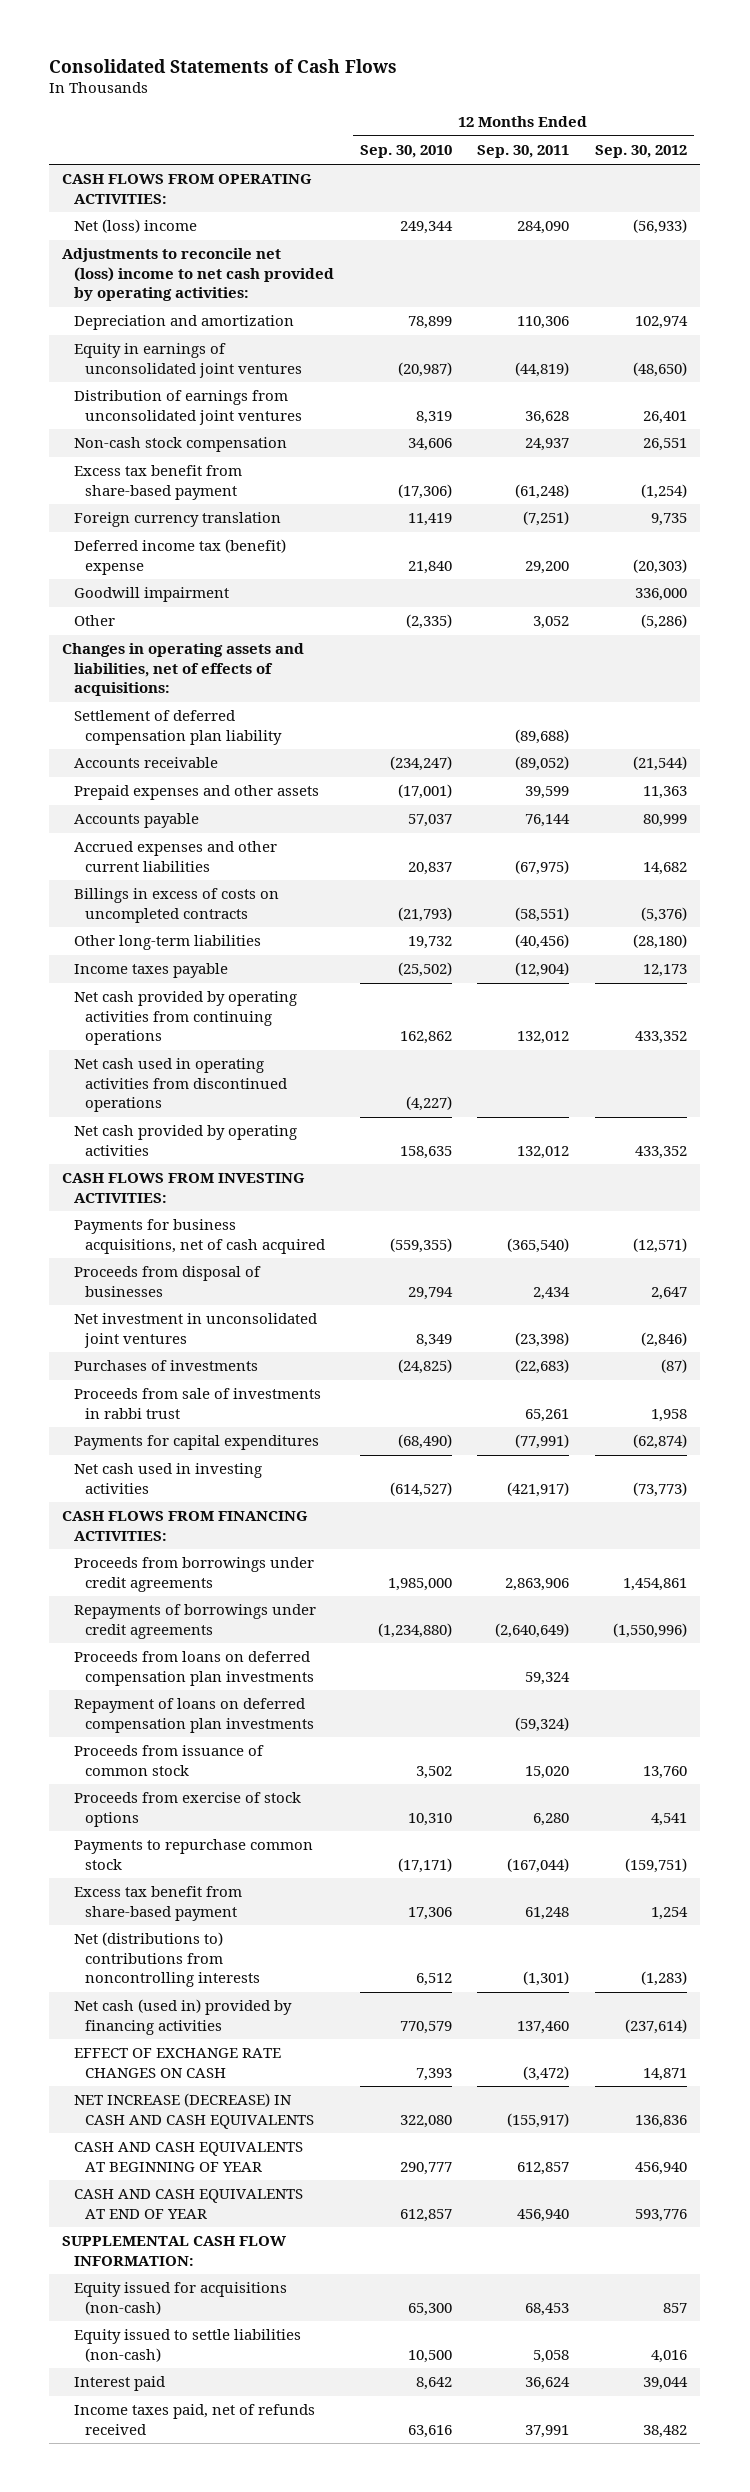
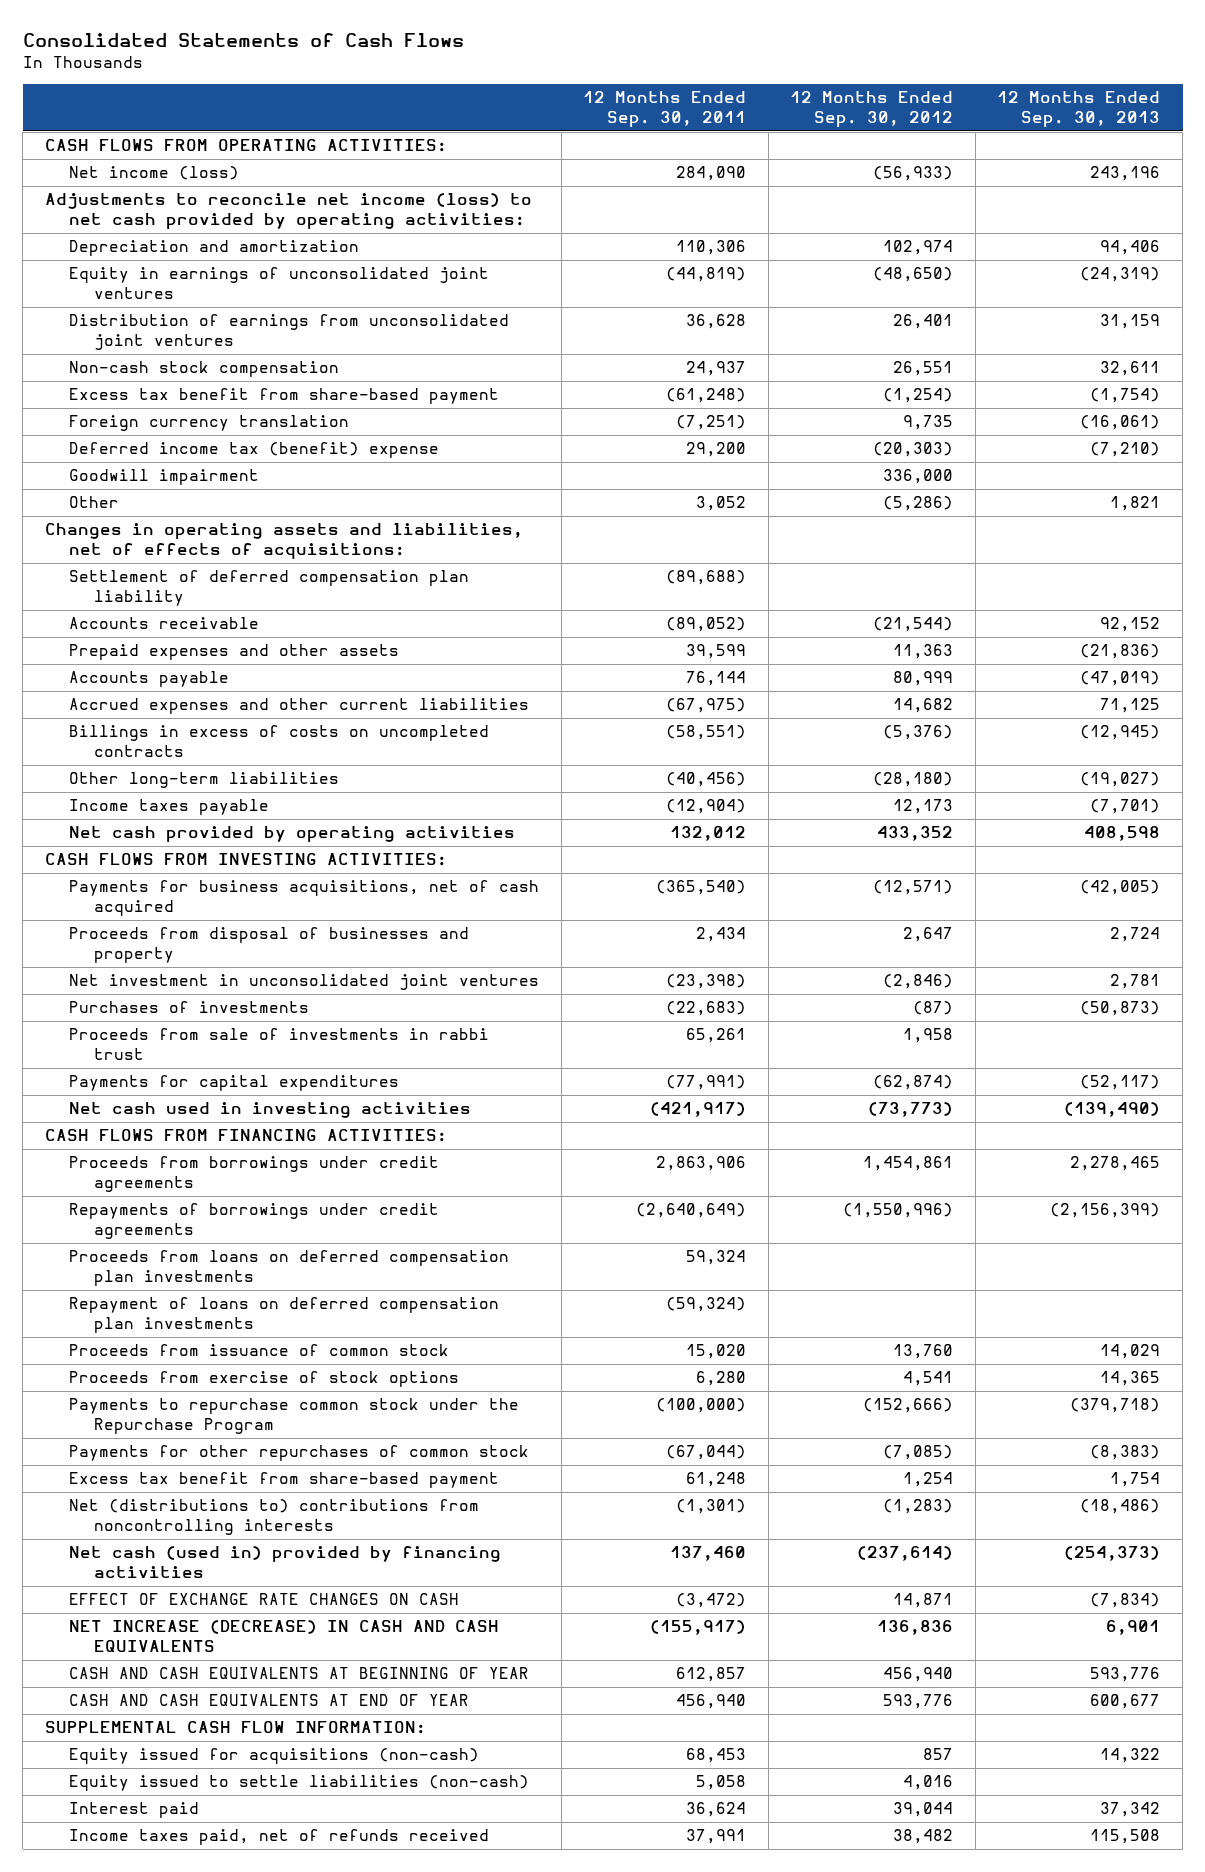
[359,145,452,159] Sep. 30, 2010 -> none
none -> [997,91,1161,128] 12 Months Ended Sep. 30, 2013
[73,219,197,234] Net (loss) income -> [69,166,240,181] Net income (loss)
[62,248,334,302] Adjustments to reconcile net (loss) income to net cash provided by operating activities: -> [44,193,532,230] Adjustments to reconcile net income (loss) to net cash provided by operating activities:
[73,991,297,1046] Net cash provided by operating activities from continuing operations -> none
[73,1058,288,1113] Net cash used in operating activities from discontinued operations -> none
[73,1266,261,1297] Proceeds from disposal of businesses -> [69,927,470,964] Proceeds from disposal of businesses and property
[73,1839,313,1870] Payments to repurchase common stock -> [69,1398,520,1435] Payments to repurchase common stock under the Repurchase Program
[507,1857,570,1873] (167,044) -> [656,1398,747,1414] (100,000)
[625,1857,688,1873] (159,751) -> [863,1398,954,1414] (152,666)
none -> [69,1445,530,1462] Payments for other repurchases of common stock

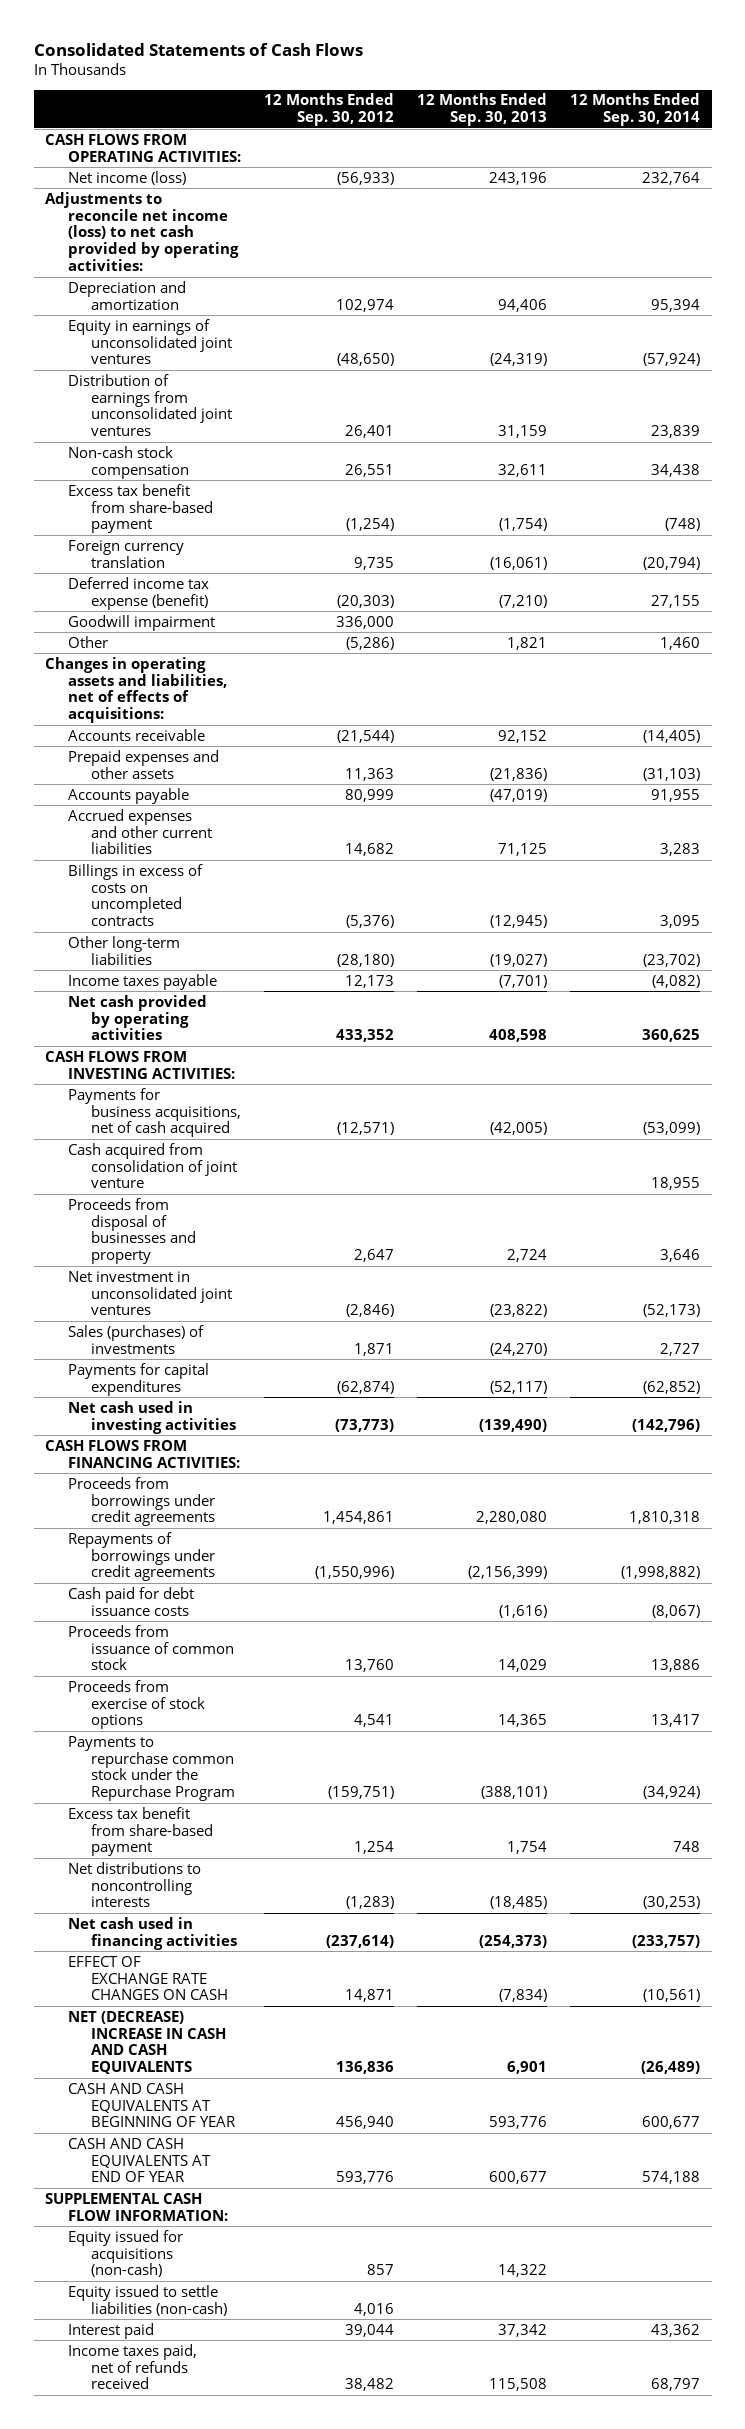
[583,91,747,128] 12 Months Ended Sep. 30, 2011 -> none
none -> [570,93,701,127] 12 Months Ended Sep. 30, 2014
[69,442,440,459] Deferred income tax (benefit) expense -> [67,576,209,610] Deferred income tax expense (benefit)
[69,570,470,607] Settlement of deferred compensation plan liability -> none
none -> [67,1142,237,1189] Cash acquired from consolidation of joint venture
[69,1028,490,1061] Proceeds from sale of investments in rabbi trust -> none
[1110,974,1161,990] 2,781 -> [490,1304,548,1318] (23,822)
[69,1001,310,1014] Purchases of investments -> [67,1324,204,1354] Sales (purchases) of investments
[913,1001,954,1016] (87) -> [354,1342,395,1356] 1,871
[1080,1001,1161,1017] (50,873) -> [490,1342,548,1356] (24,270)
[1070,1156,1161,1172] 2,278,465 -> [476,1511,548,1525] 2,280,080
[69,1250,510,1287] Proceeds from loans on deferred compensation plan investments -> none
[69,1297,500,1334] Repayment of loans on deferred compensation plan investments -> none
none -> [67,1586,194,1616] Cash paid for debt issuance costs
[69,1445,530,1462] Payments for other repurchases of common stock -> none
[863,1398,954,1414] (152,666) -> [328,1786,395,1800] (159,751)
[1070,1398,1161,1414] (379,718) -> [481,1786,548,1800] (388,101)
[69,1499,480,1536] Net (distributions to) contributions from noncontrolling interests -> [67,1861,201,1908] Net distributions to noncontrolling interests
[1080,1499,1161,1515] (18,486) -> [490,1896,548,1910] (18,485)
[69,1546,502,1579] Net cash (used in) provided by financing activities -> [67,1916,237,1950] Net cash used in financing activities
[69,1620,500,1653] NET INCREASE (DECREASE) IN CASH AND CASH EQUIVALENTS -> [67,2010,226,2075] NET (DECREASE) INCREASE IN CASH AND CASH EQUIVALENTS

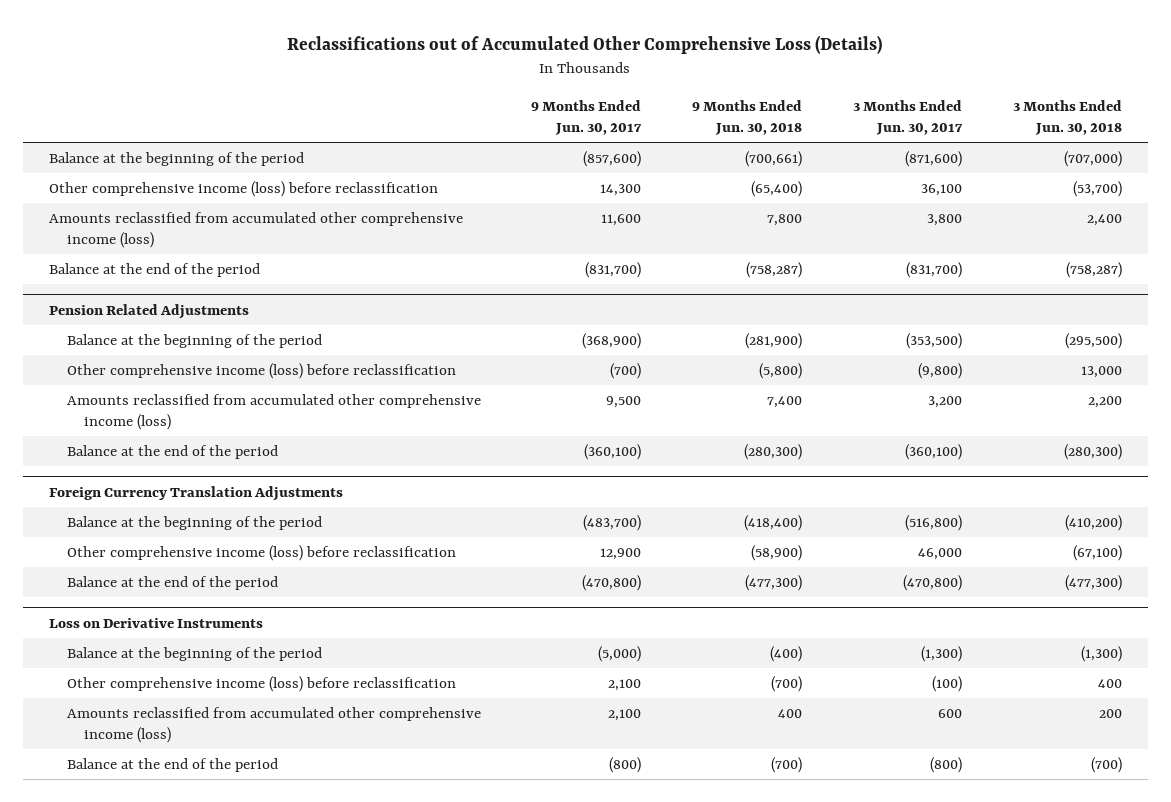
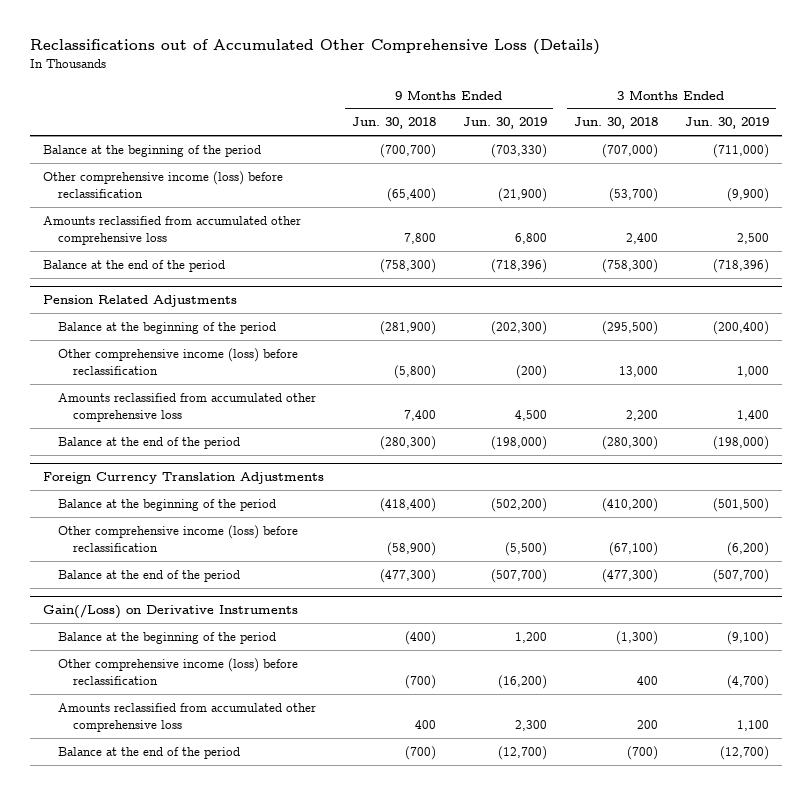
[531,99,643,135] 9 Months Ended Jun. 30, 2017 -> none
[853,99,964,135] 3 Months Ended Jun. 30, 2017 -> none
none -> [462,117,547,130] Jun. 30, 2019
none -> [684,117,769,130] Jun. 30, 2019
[745,151,803,168] (700,661) -> [379,143,436,158] (700,700)
[48,212,463,249] Amounts reclassified from accumulated other comprehensive income (loss) -> [43,215,302,245] Amounts reclassified from accumulated other comprehensive loss
[746,262,803,279] (758,287) -> [379,258,436,273] (758,300)
[1066,262,1123,279] (758,287) -> [601,258,658,273] (758,300)
[66,394,481,431] Amounts reclassified from accumulated other comprehensive income (loss) -> [58,392,317,422] Amounts reclassified from accumulated other comprehensive loss
[48,617,263,628] Loss on Derivative Instruments -> [43,604,299,620] Gain(/Loss) on Derivative Instruments
[66,707,481,744] Amounts reclassified from accumulated other comprehensive income (loss) -> [58,702,317,732] Amounts reclassified from accumulated other comprehensive loss

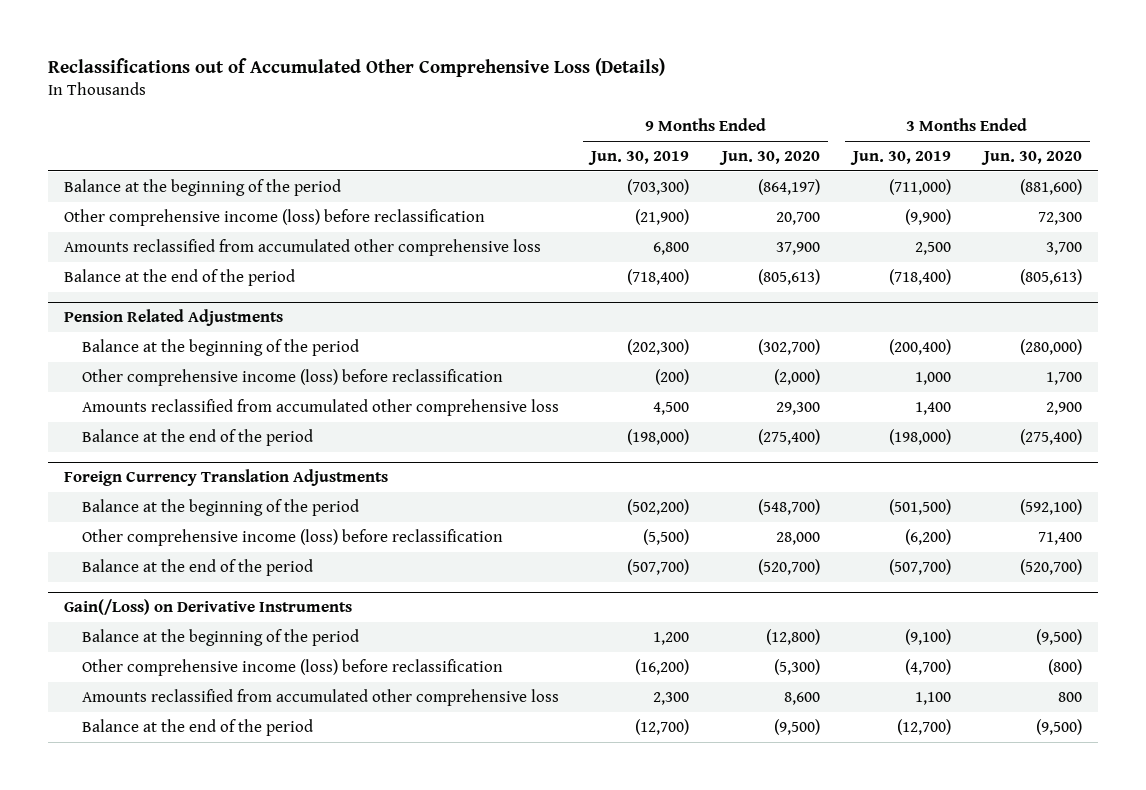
[351,117,436,130] Jun. 30, 2018 -> none
[573,117,658,130] Jun. 30, 2018 -> none
none -> [719,151,821,166] Jun. 30, 2020
none -> [980,151,1082,166] Jun. 30, 2020
[490,143,547,158] (703,330) -> [627,179,690,196] (703,300)
[490,258,547,273] (718,396) -> [627,269,690,286] (718,400)
[712,258,769,273] (718,396) -> [888,269,951,286] (718,400)

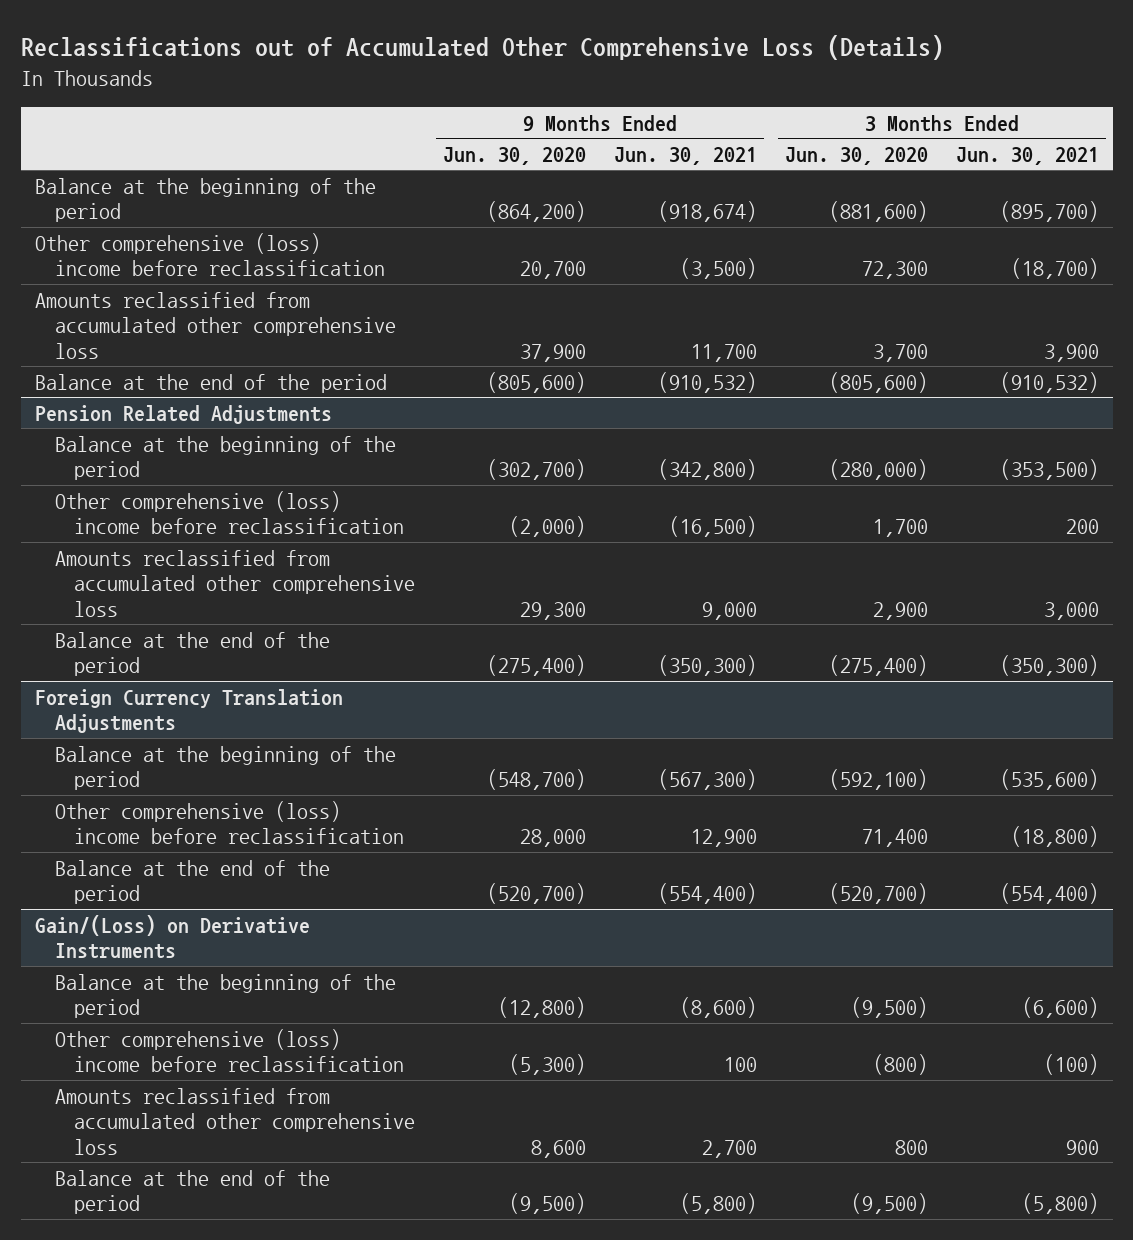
[588,151,690,166] Jun. 30, 2019 -> none
[849,151,951,166] Jun. 30, 2019 -> none
none -> [613,146,757,165] Jun. 30, 2021
none -> [955,146,1099,165] Jun. 30, 2021
[758,179,821,196] (864,197) -> [487,201,587,223] (864,200)
[64,209,486,227] Other comprehensive income (loss) before reclassification -> [34,232,385,277] Other comprehensive (loss) income before reclassification
[758,269,821,286] (805,613) -> [487,371,587,393] (805,600)
[1019,269,1082,286] (805,613) -> [828,371,928,393] (805,600)
[81,369,503,387] Other comprehensive income (loss) before reclassification -> [54,490,405,535] Other comprehensive (loss) income before reclassification
[81,529,503,547] Other comprehensive income (loss) before reclassification -> [54,800,405,845] Other comprehensive (loss) income before reclassification
[64,599,353,616] Gain(/Loss) on Derivative Instruments -> [34,914,310,960] Gain/(Loss) on Derivative Instruments
[81,659,503,677] Other comprehensive income (loss) before reclassification -> [54,1028,405,1073] Other comprehensive (loss) income before reclassification

